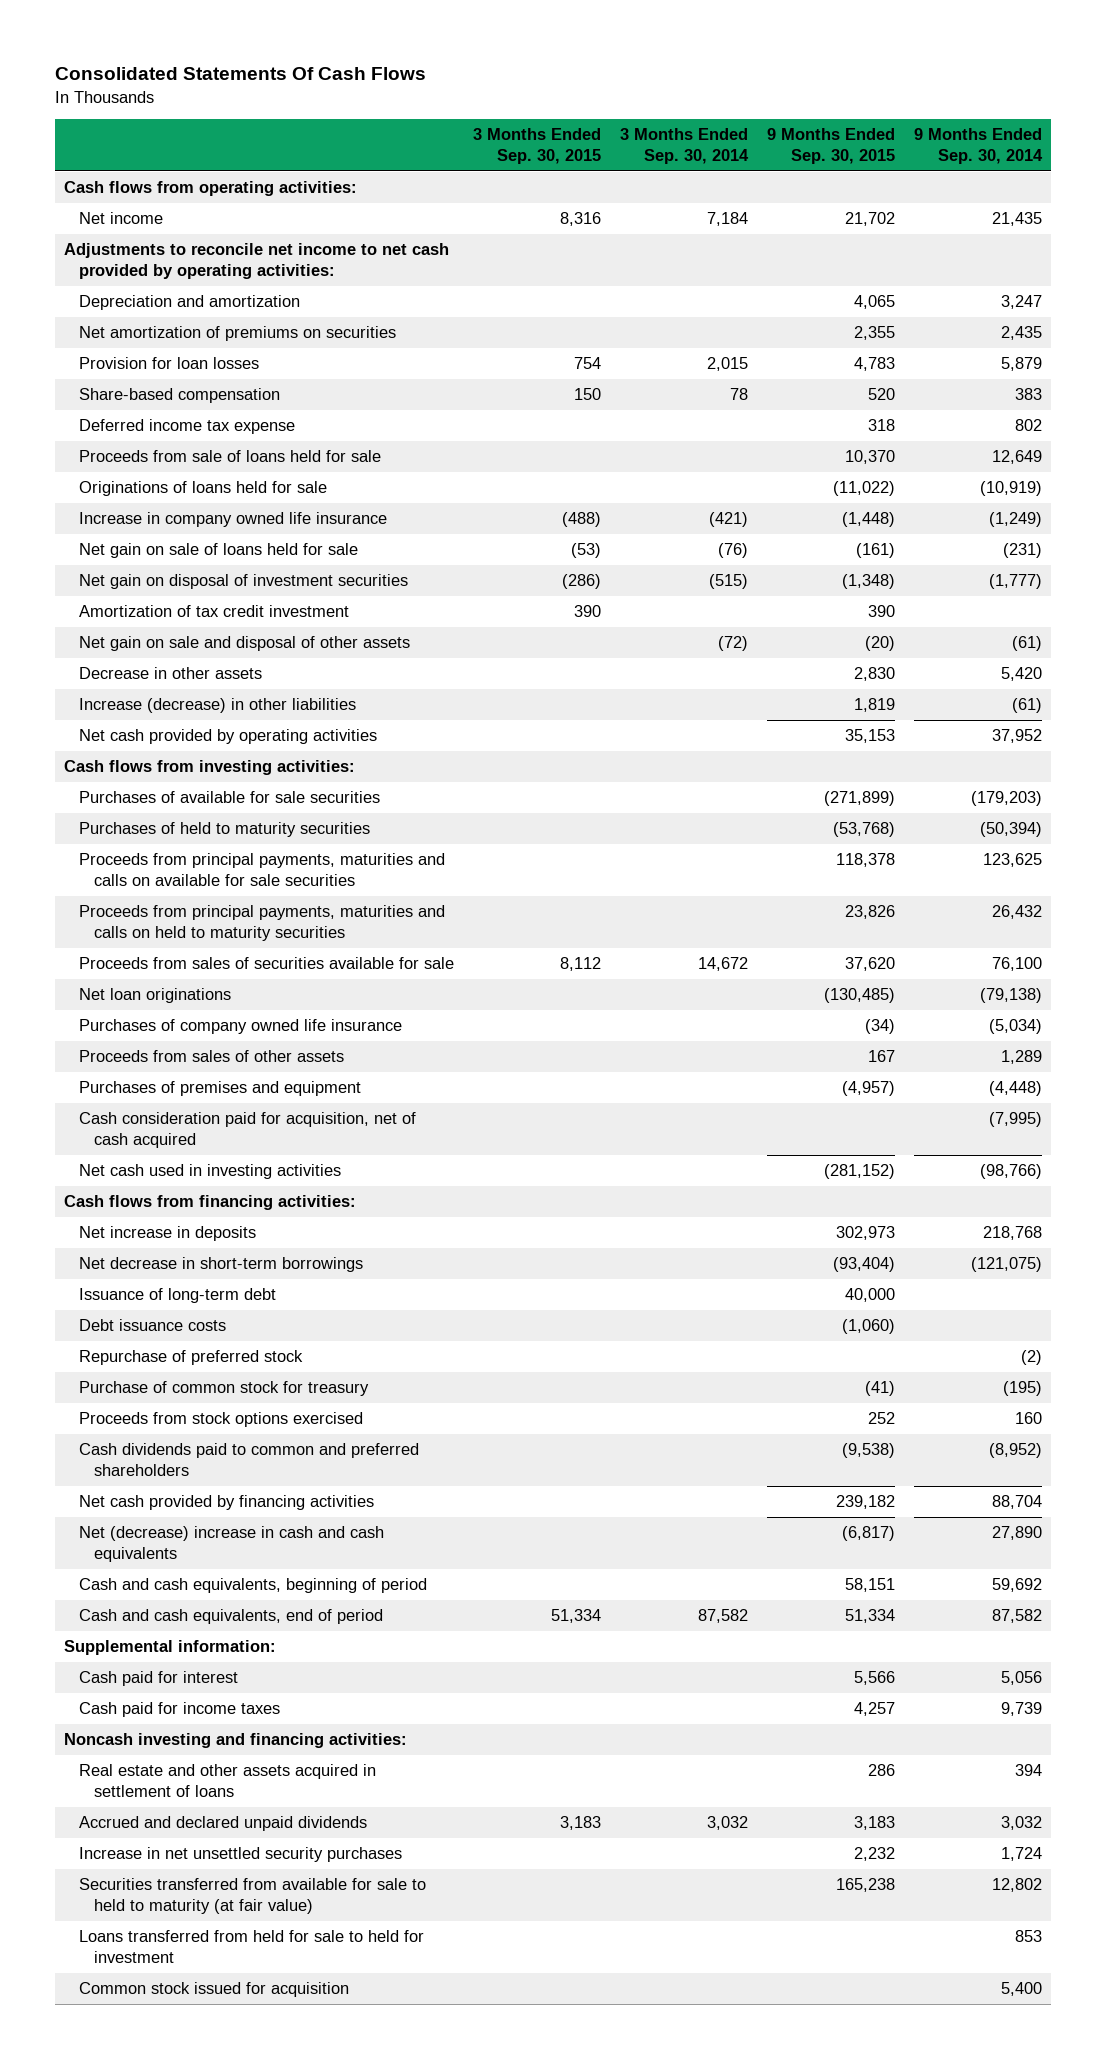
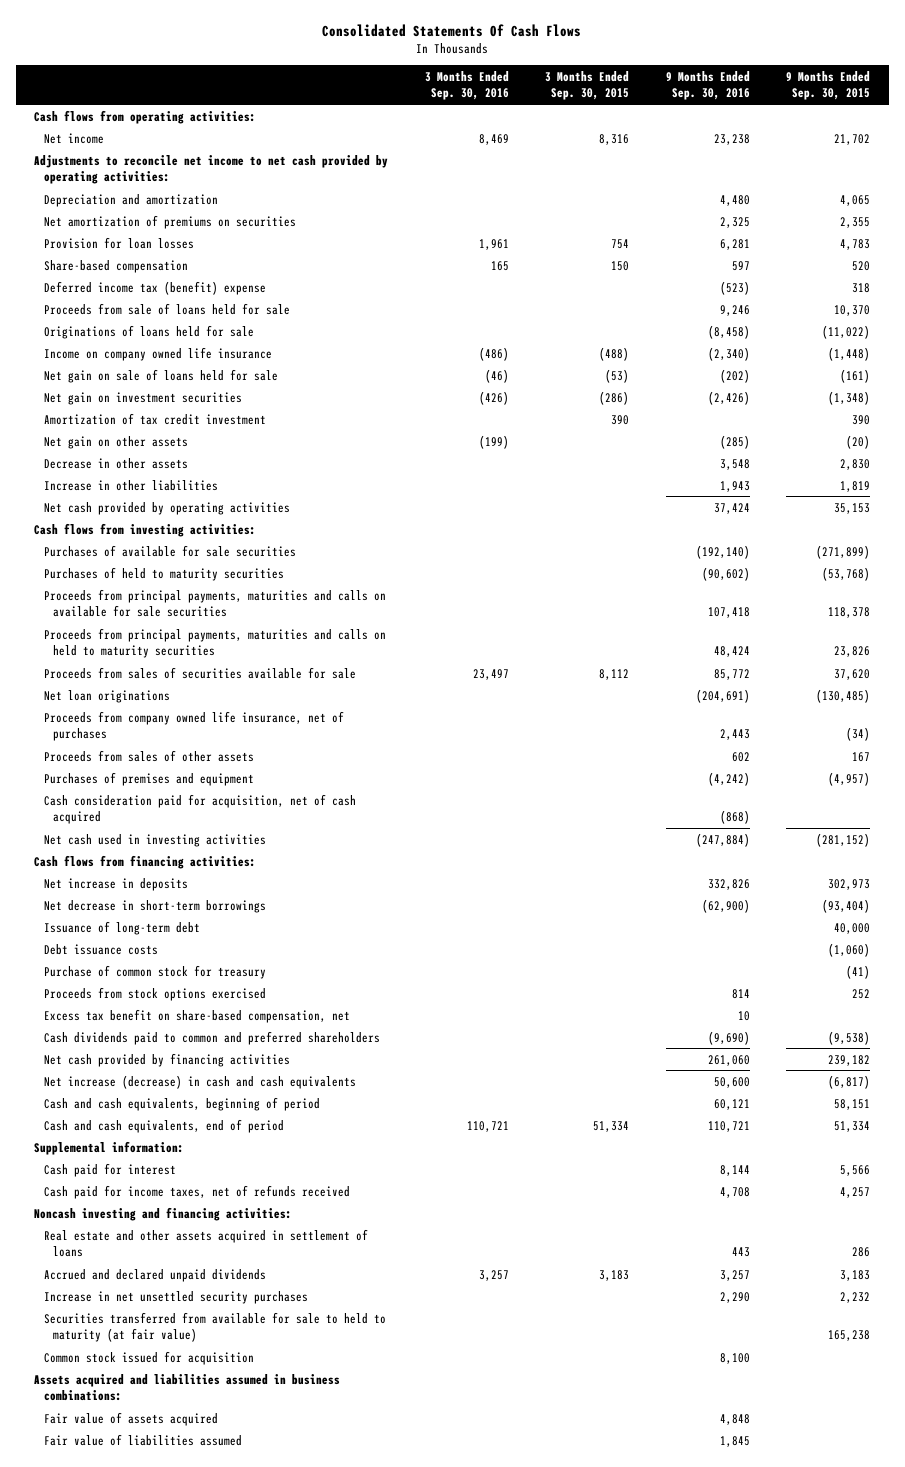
[619,128,749,165] 3 Months Ended Sep. 30, 2014 -> none
[913,128,1043,165] 9 Months Ended Sep. 30, 2014 -> none
none -> [424,70,509,101] 3 Months Ended Sep. 30, 2016
none -> [665,70,750,101] 9 Months Ended Sep. 30, 2016
[79,419,296,435] Deferred income tax expense -> [43,280,266,295] Deferred income tax (benefit) expense
[79,512,388,528] Increase in company owned life insurance -> [43,346,272,361] Income on company owned life insurance
[79,574,409,590] Net gain on disposal of investment securities -> [43,391,242,405] Net gain on investment securities
[79,636,411,652] Net gain on sale and disposal of other assets -> [43,435,188,449] Net gain on other assets
[79,698,357,714] Increase (decrease) in other liabilities -> [43,479,218,491] Increase in other liabilities
[79,1019,403,1035] Purchases of company owned life insurance -> [43,710,344,741] Proceeds from company owned life insurance, net of purchases
[79,1350,304,1366] Repurchase of preferred stock -> none
none -> [43,1008,350,1023] Excess tax benefit on share-based compensation, net
[79,1526,385,1562] Net (decrease) increase in cash and cash equivalents -> [43,1074,356,1089] Net increase (decrease) in cash and cash equivalents
[79,1702,281,1718] Cash paid for income taxes -> [43,1184,350,1199] Cash paid for income taxes, net of refunds received
[79,1930,425,1963] Loans transferred from held for sale to held for investment -> none
none -> [34,1373,341,1401] Assets acquired and liabilities assumed in business combinations:
none -> [43,1411,218,1426] Fair value of assets acquired
none -> [43,1433,242,1446] Fair value of liabilities assumed

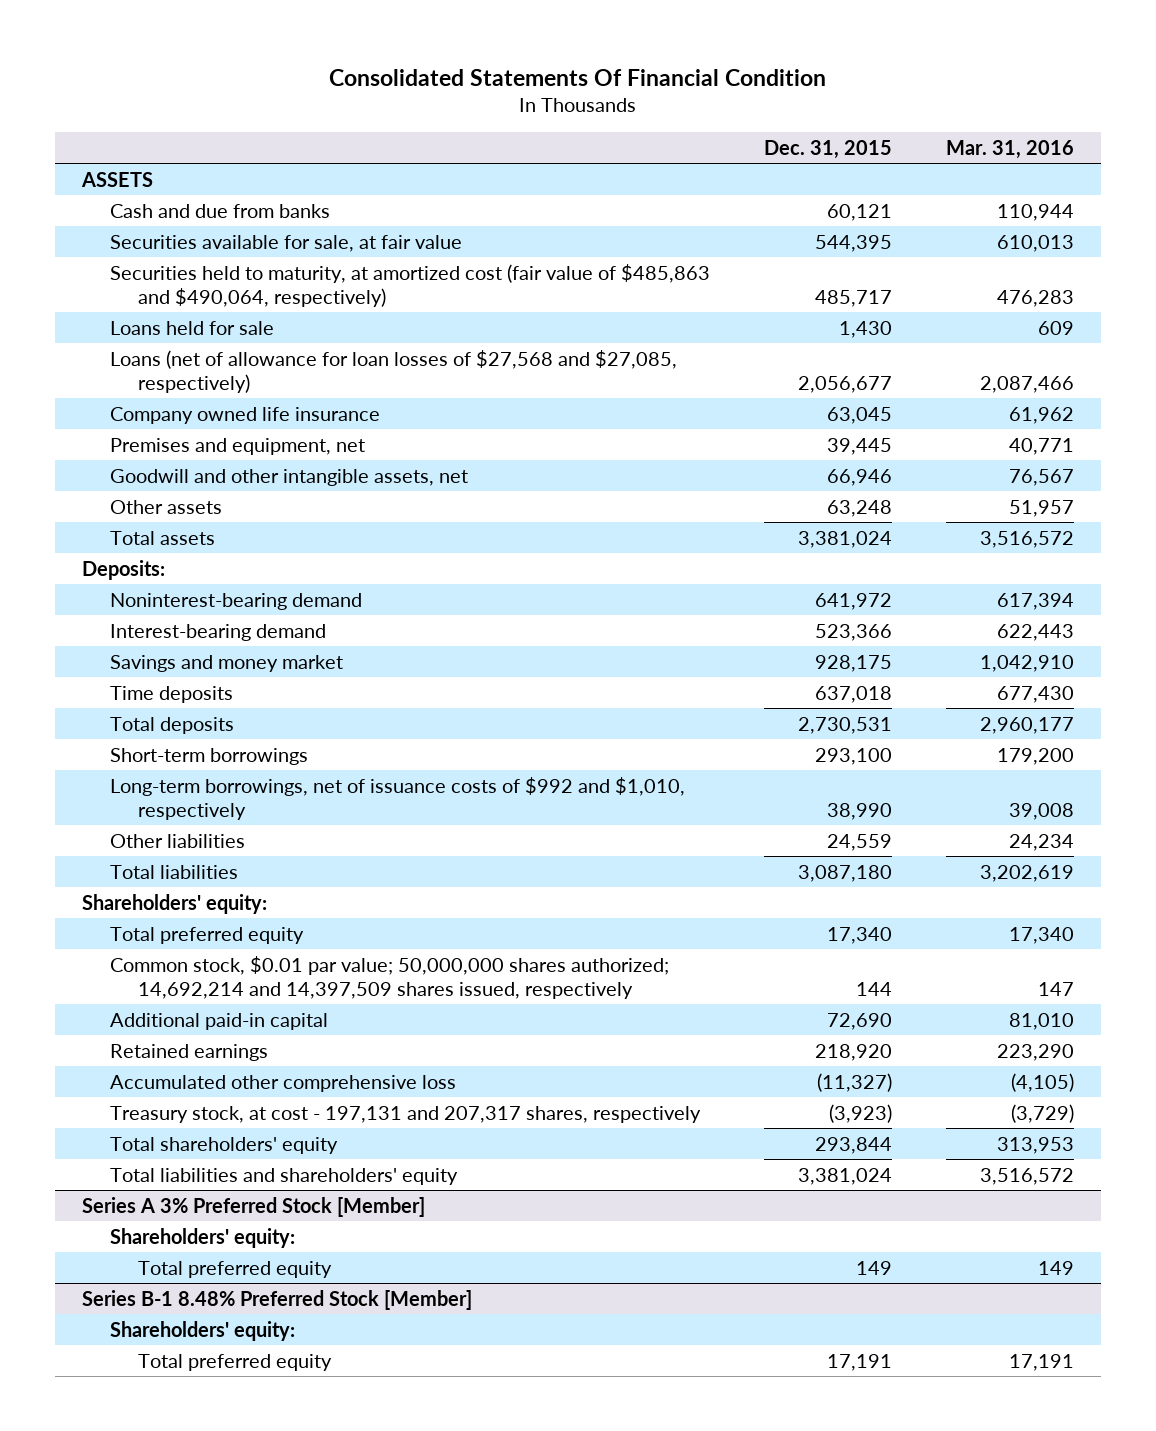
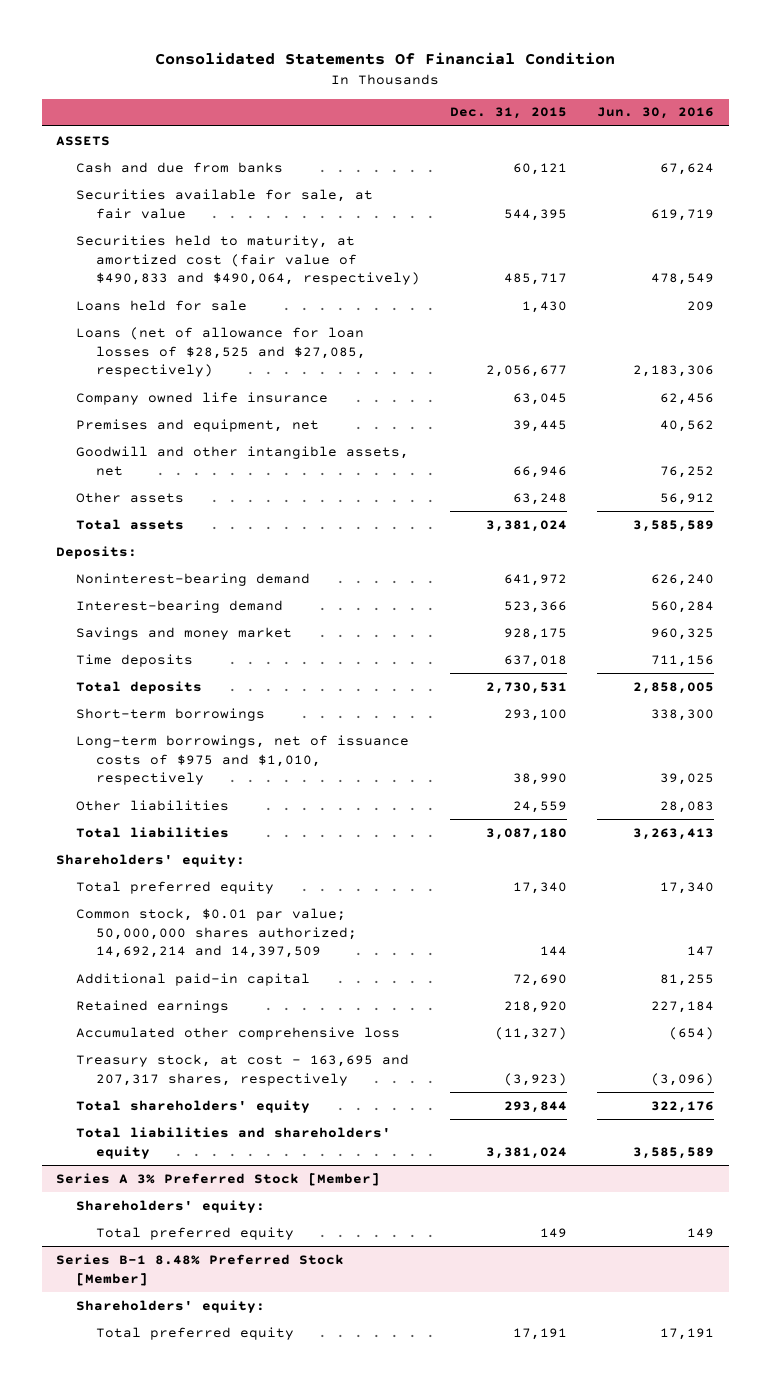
[945,139,1074,159] Mar. 31, 2016 -> none
none -> [596,107,714,120] Jun. 30, 2016
[110,263,711,307] Securities held to maturity, at amortized cost (fair value of $485,863 and $490,064, respectively) -> [76,234,421,286] Securities held to maturity, at amortized cost (fair value of $490,833 and $490,064, respectively)
[110,349,678,393] Loans (net of allowance for loan losses of $27,568 and $27,085, respectively) -> [76,326,367,378] Loans (net of allowance for loan losses of $28,525 and $27,085, respectively)
[110,776,686,820] Long-term borrowings, net of issuance costs of $992 and $1,010, respectively -> [76,734,410,786] Long-term borrowings, net of issuance costs of $975 and $1,010, respectively
[110,955,670,999] Common stock, $0.01 par value; 50,000,000 shares authorized; 14,692,214 and 14,397,509 shares issued, respectively -> [76,907,358,959] Common stock, $0.01 par value; 50,000,000 shares authorized; 14,692,214 and 14,397,509
[110,1105,702,1123] Treasury stock, at cost - 197,131 and 207,317 shares, respectively -> [76,1053,410,1086] Treasury stock, at cost - 163,695 and 207,317 shares, respectively

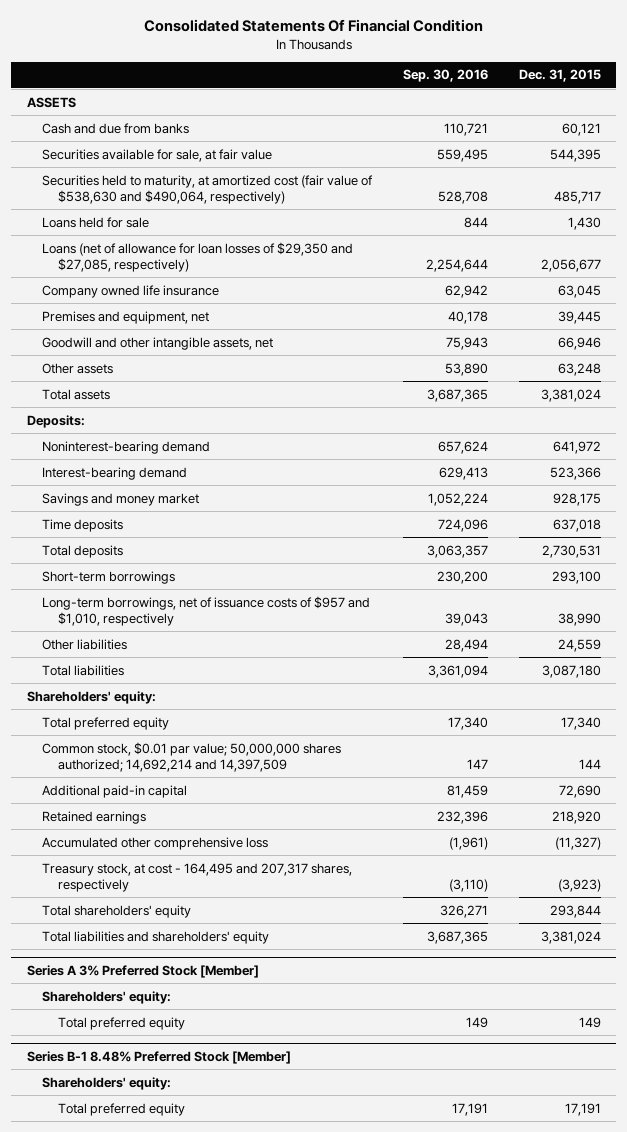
[596,107,714,120] Jun. 30, 2016 -> none
none -> [402,69,488,83] Sep. 30, 2016
[76,234,421,286] Securities held to maturity, at amortized cost (fair value of $490,833 and $490,064, respectively) -> [42,174,374,204] Securities held to maturity, at amortized cost (fair value of $538,630 and $490,064, respectively)
[76,326,367,378] Loans (net of allowance for loan losses of $28,525 and $27,085, respectively) -> [42,241,354,272] Loans (net of allowance for loan losses of $29,350 and $27,085, respectively)
[76,734,410,786] Long-term borrowings, net of issuance costs of $975 and $1,010, respectively -> [42,595,371,626] Long-term borrowings, net of issuance costs of $957 and $1,010, respectively
[76,1053,410,1086] Treasury stock, at cost - 163,695 and 207,317 shares, respectively -> [42,862,353,892] Treasury stock, at cost - 164,495 and 207,317 shares, respectively

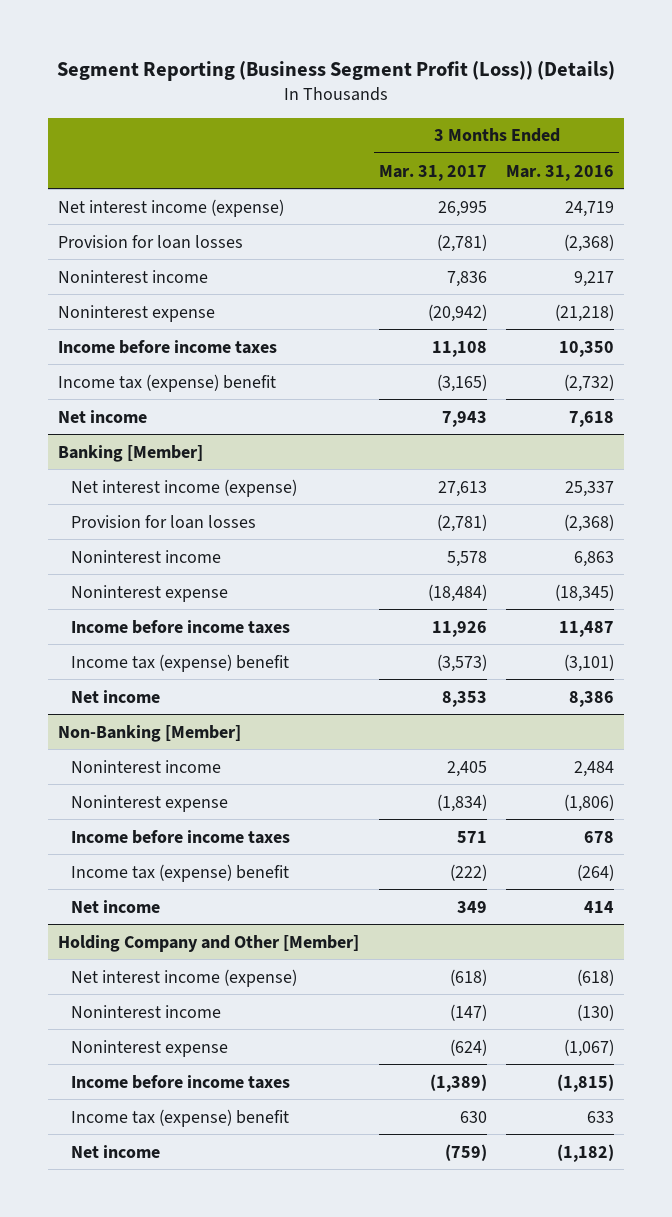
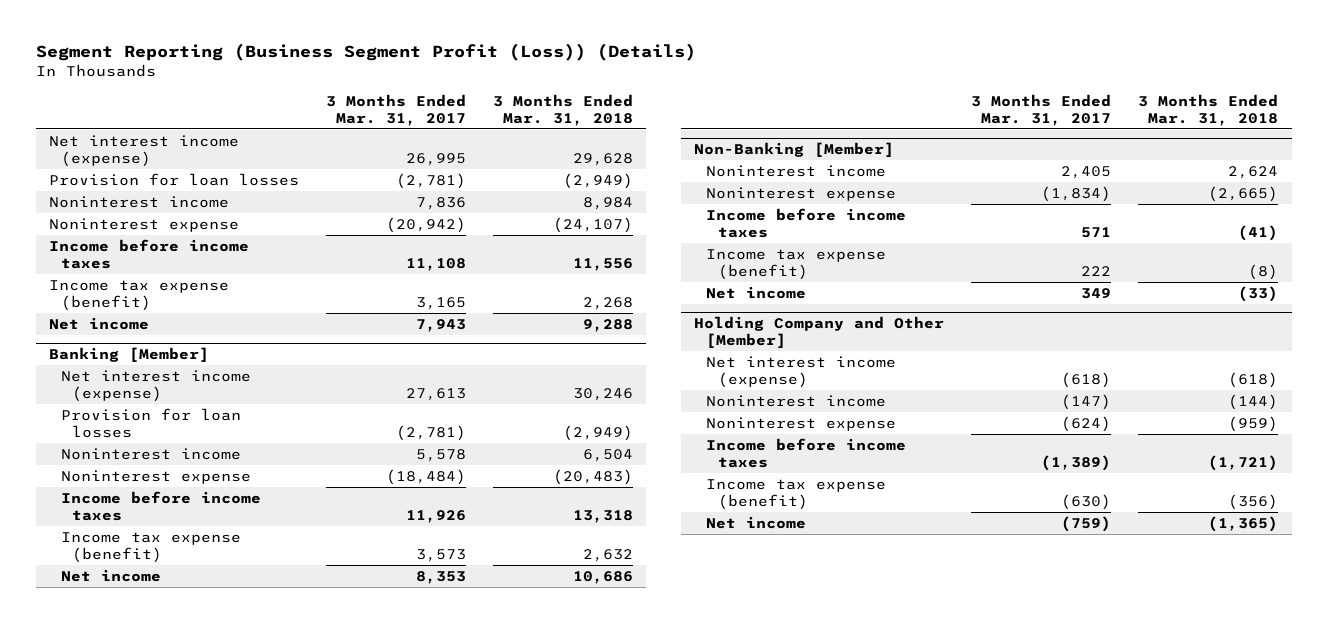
[506,164,615,181] Mar. 31, 2016 -> none
none -> [492,93,633,126] 3 Months Ended Mar. 31, 2018
[57,373,276,392] Income tax (expense) benefit -> [49,279,230,311] Income tax expense (benefit)
[436,373,487,392] (3,165) -> [415,296,466,310] 3,165
[70,653,289,672] Income tax (expense) benefit -> [60,531,241,563] Income tax expense (benefit)
[436,653,487,672] (3,573) -> [415,548,466,562] 3,573
[70,863,289,882] Income tax (expense) benefit -> [706,248,887,280] Income tax expense (benefit)
[449,863,487,881] (222) -> [1081,265,1112,276] 222
[70,1108,289,1127] Income tax (expense) benefit -> [706,478,887,510] Income tax expense (benefit)
[459,1110,487,1123] 630 -> [1061,493,1112,510] (630)

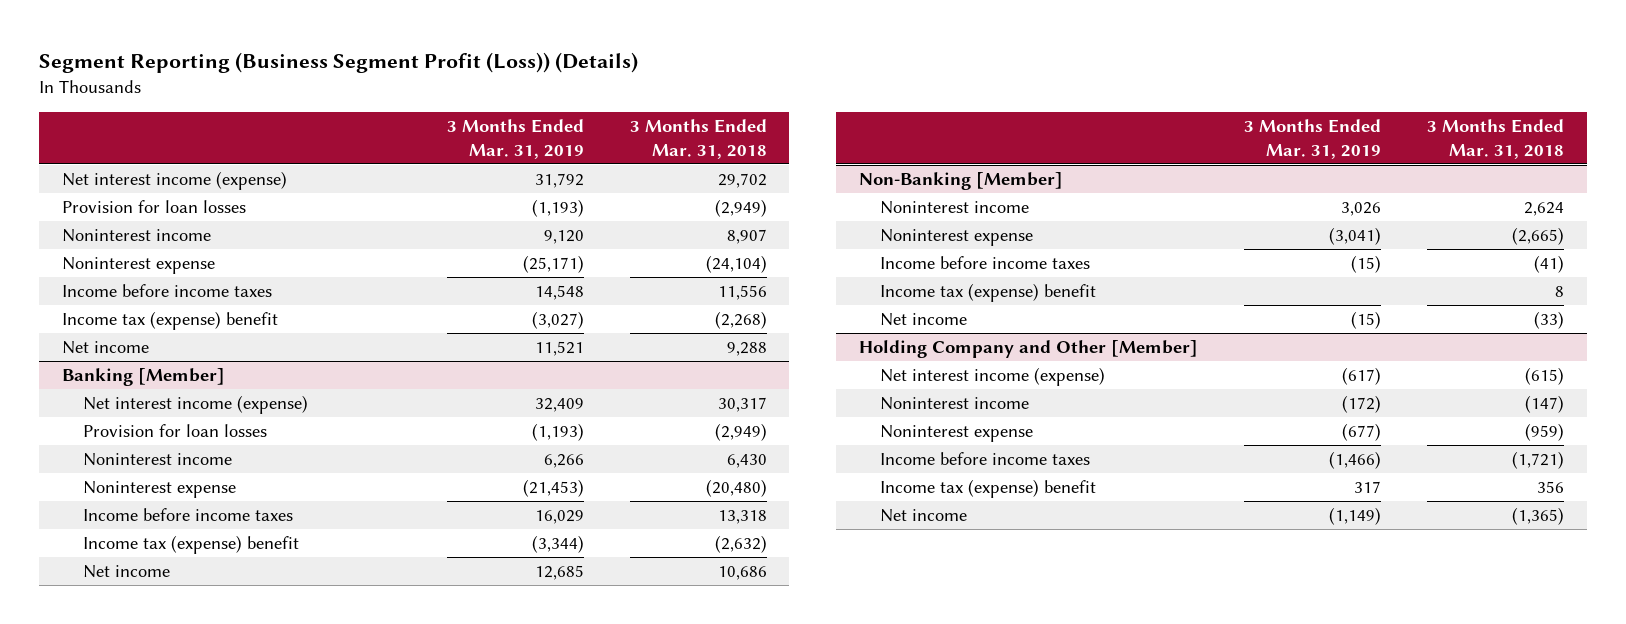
[325,93,466,126] 3 Months Ended Mar. 31, 2017 -> none
none -> [446,119,584,159] 3 Months Ended Mar. 31, 2019
[572,152,633,166] 29,628 -> [717,173,767,189] 29,702
[582,196,633,210] 8,984 -> [726,229,767,245] 8,907
[552,216,633,233] (24,107) -> [705,255,767,274] (24,104)
[49,279,230,311] Income tax expense (benefit) -> [61,311,278,331] Income tax (expense) benefit
[582,296,633,310] 2,268 -> [714,311,767,330] (2,268)
[572,387,633,401] 30,246 -> [717,397,767,413] 30,317
[582,448,633,462] 6,504 -> [726,454,767,469] 6,430
[552,468,633,485] (20,483) -> [705,479,767,498] (20,480)
[60,531,241,563] Income tax expense (benefit) -> [82,535,299,555] Income tax (expense) benefit
[582,548,633,562] 2,632 -> [714,535,767,554] (2,632)
[706,248,887,280] Income tax expense (benefit) -> [880,283,1097,303] Income tax (expense) benefit
[1248,263,1279,280] (8) -> [1555,286,1565,298] 8
[1228,371,1279,388] (618) -> [1525,367,1565,386] (615)
[1228,393,1279,410] (144) -> [1525,395,1565,414] (147)
[706,478,887,510] Income tax expense (benefit) -> [880,479,1097,499] Income tax (expense) benefit
[1228,493,1279,510] (356) -> [1537,481,1565,494] 356

